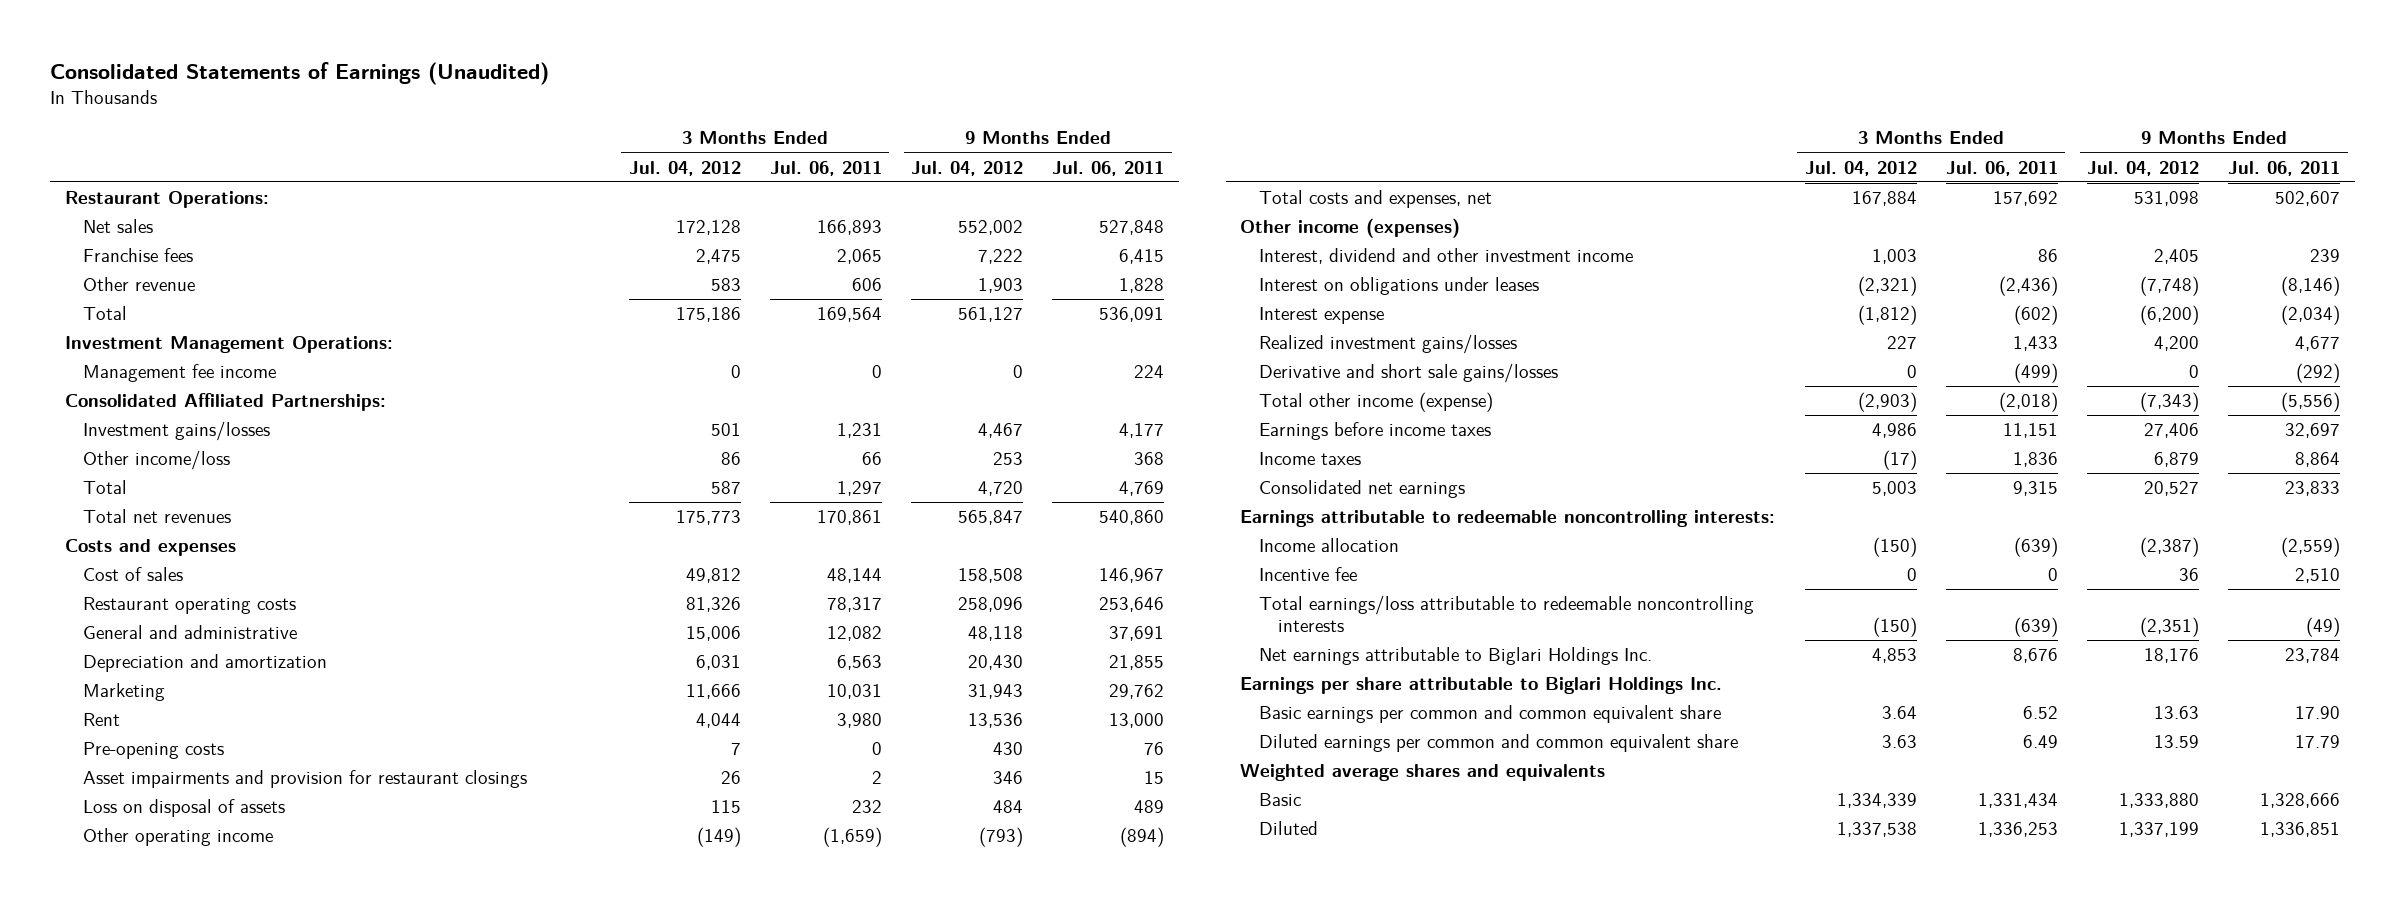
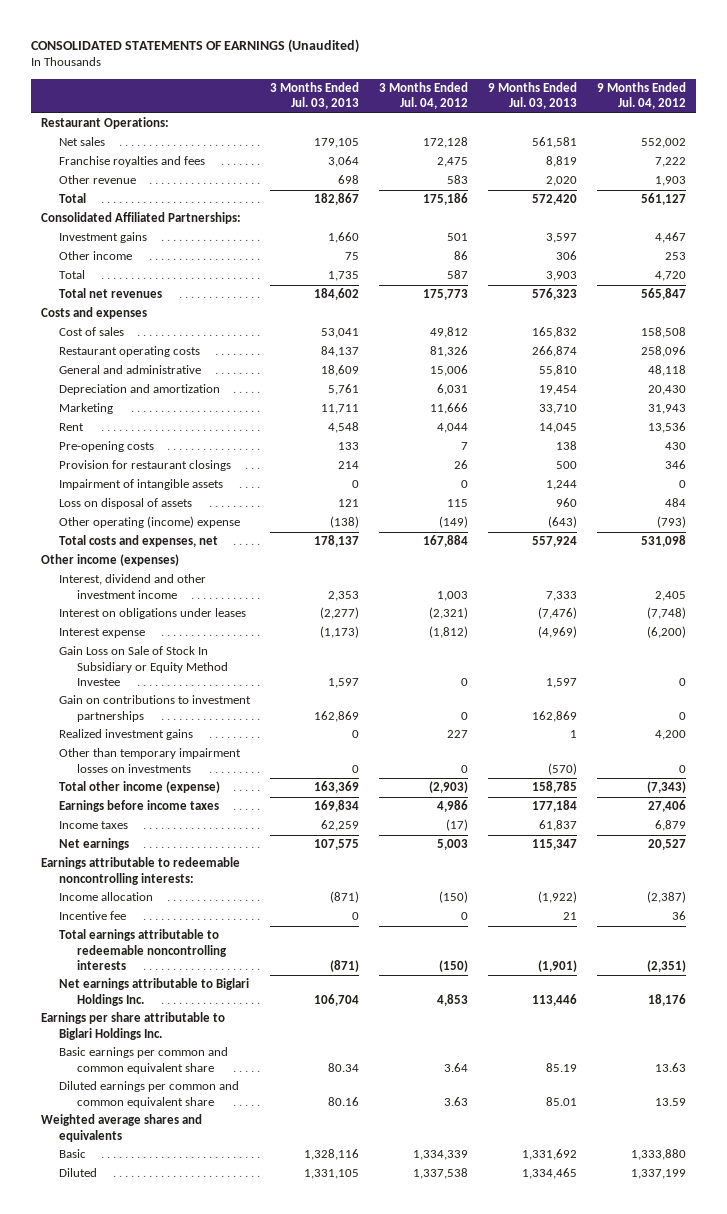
[49,62,549,86] Consolidated Statements of Earnings (Unaudited) -> [30,38,359,53] CONSOLIDATED STATEMENTS OF EARNINGS (Unaudited)
[769,160,882,176] Jul. 06, 2011 -> none
[1052,160,1165,176] Jul. 06, 2011 -> none
none -> [269,82,359,110] 3 Months Ended Jul. 03, 2013
none -> [488,82,578,110] 9 Months Ended Jul. 03, 2013
[83,248,194,263] Franchise fees -> [58,156,205,168] Franchise royalties and fees
[64,336,393,354] Investment Management Operations: -> none
[83,364,277,383] Management fee income -> none
[83,421,271,442] Investment gains/losses -> [58,232,147,244] Investment gains
[83,450,231,471] Other income/loss -> [58,251,132,261] Other income
[83,770,528,789] Asset impairments and provision for restaurant closings -> [58,460,231,472] Provision for restaurant closings
none -> [58,479,223,491] Impairment of intangible assets
[83,828,274,847] Other operating income -> [58,516,240,529] Other operating (income) expense
[1259,363,1559,384] Derivative and short sale gains/losses -> none
none -> [58,646,228,686] Gain Loss on Sale of Stock In Subsidiary or Equity Method Investee
none -> [58,695,251,722] Gain on contributions to investment partnerships
[1259,334,1518,355] Realized investment gains/losses -> [58,729,193,741] Realized investment gains
none -> [58,748,241,773] Other than temporary impairment losses on investments
[1259,480,1466,499] Consolidated net earnings -> [58,838,129,851] Net earnings
[1259,595,1755,632] Total earnings/loss attributable to redeemable noncontrolling interests -> [58,929,227,970] Total earnings attributable to redeemable noncontrolling interests

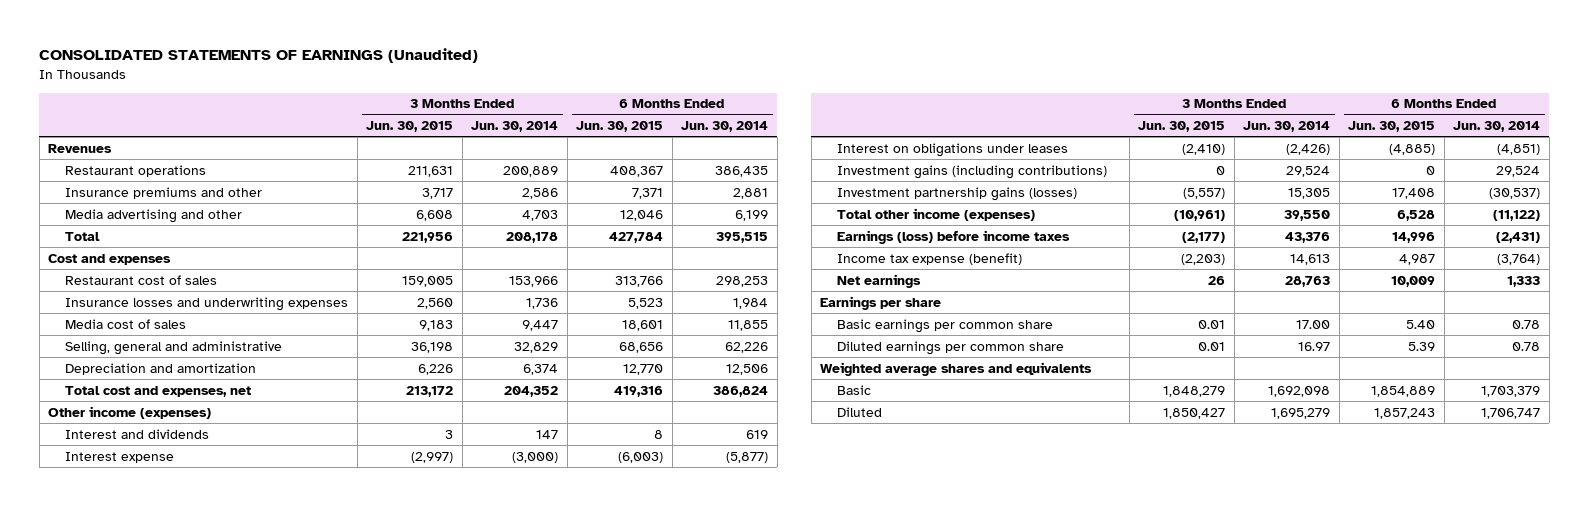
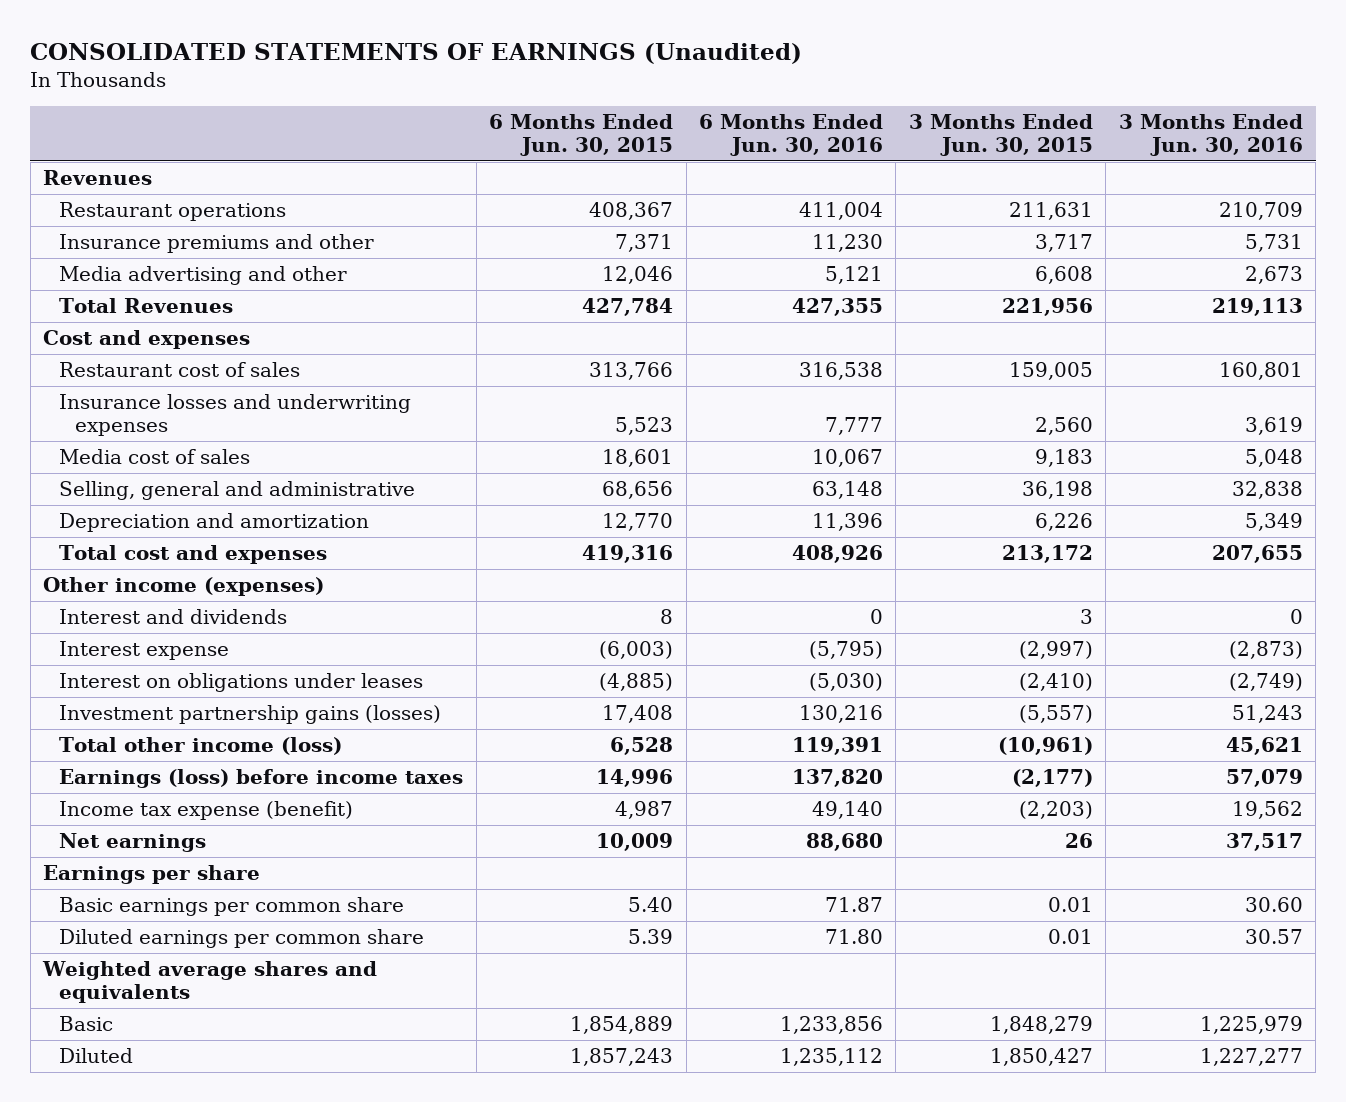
[471,120,559,132] Jun. 30, 2014 -> none
[681,120,769,132] Jun. 30, 2014 -> none
none -> [699,114,884,156] 6 Months Ended Jun. 30, 2016
none -> [1118,114,1303,156] 3 Months Ended Jun. 30, 2016
[65,231,101,241] Total -> [59,298,234,314] Total Revenues
[65,385,252,397] Total cost and expenses, net -> [59,545,328,565] Total cost and expenses
[837,164,1108,179] Investment gains (including contributions) -> none
[837,207,1036,221] Total other income (expenses) -> [59,737,343,756] Total other income (loss)

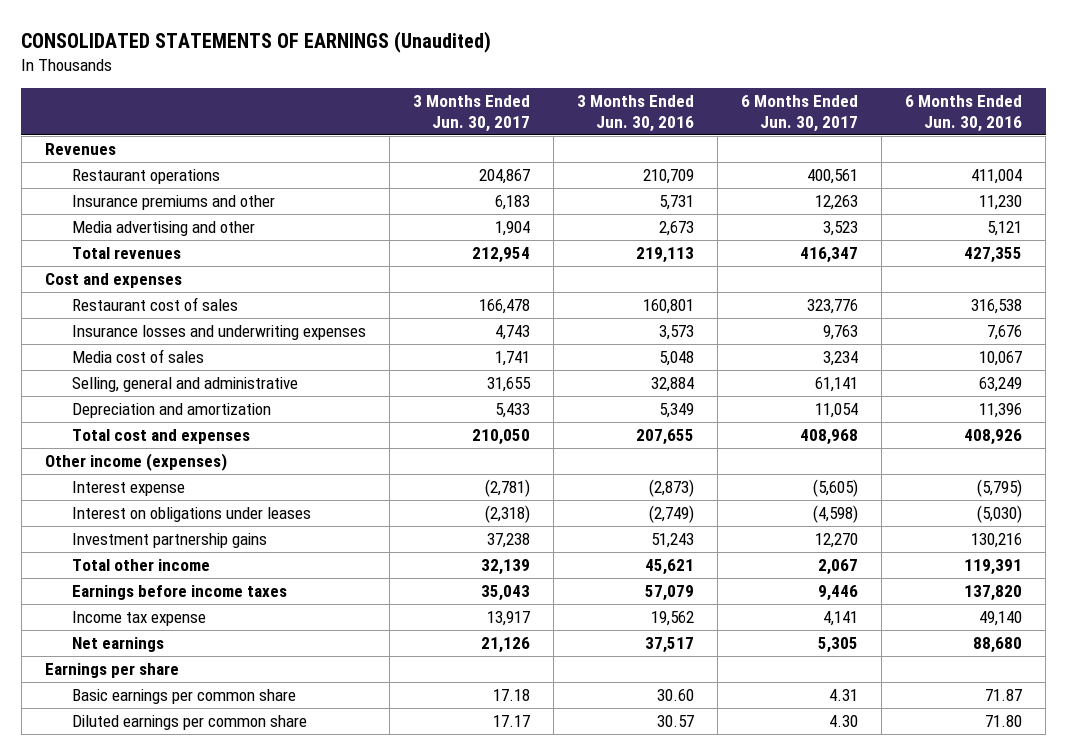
[489,114,674,156] 6 Months Ended Jun. 30, 2015 -> none
[908,114,1093,156] 3 Months Ended Jun. 30, 2015 -> none
none -> [413,95,531,133] 3 Months Ended Jun. 30, 2017
none -> [741,95,859,133] 6 Months Ended Jun. 30, 2017
[59,298,234,314] Total Revenues -> [72,247,182,260] Total revenues
[825,416,884,435] 7,777 -> [987,325,1023,341] 7,676
[1244,416,1303,435] 3,619 -> [659,325,695,341] 3,573
[812,481,884,500] 63,148 -> [979,377,1023,393] 63,249
[1231,481,1303,500] 32,838 -> [651,377,695,393] 32,884
[59,609,288,625] Interest and dividends -> none
[59,705,442,725] Investment partnership gains (losses) -> [72,533,268,549] Investment partnership gains
[59,737,343,756] Total other income (loss) -> [72,559,211,572] Total other income
[59,769,464,789] Earnings (loss) before income taxes -> [72,585,288,601] Earnings before income taxes
[59,801,354,821] Income tax expense (benefit) -> [72,611,207,627] Income tax expense
[42,961,378,1003] Weighted average shares and equivalents -> none
[59,1016,114,1032] Basic -> none
[59,1048,134,1064] Diluted -> none

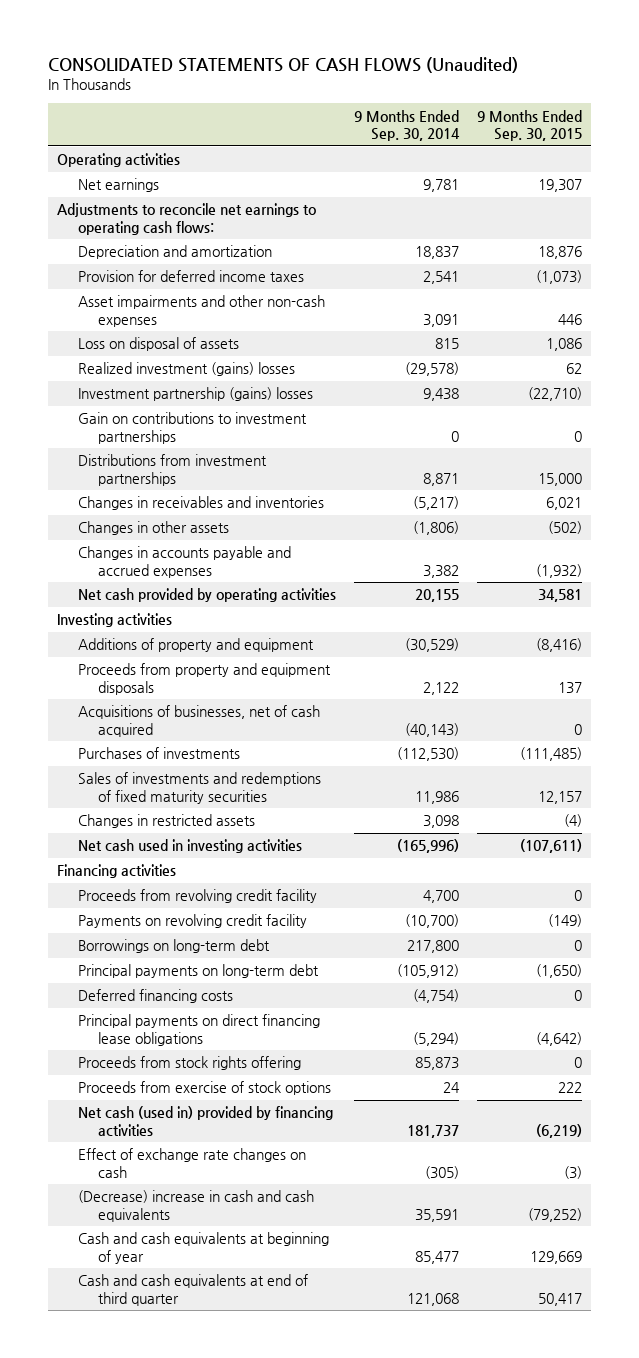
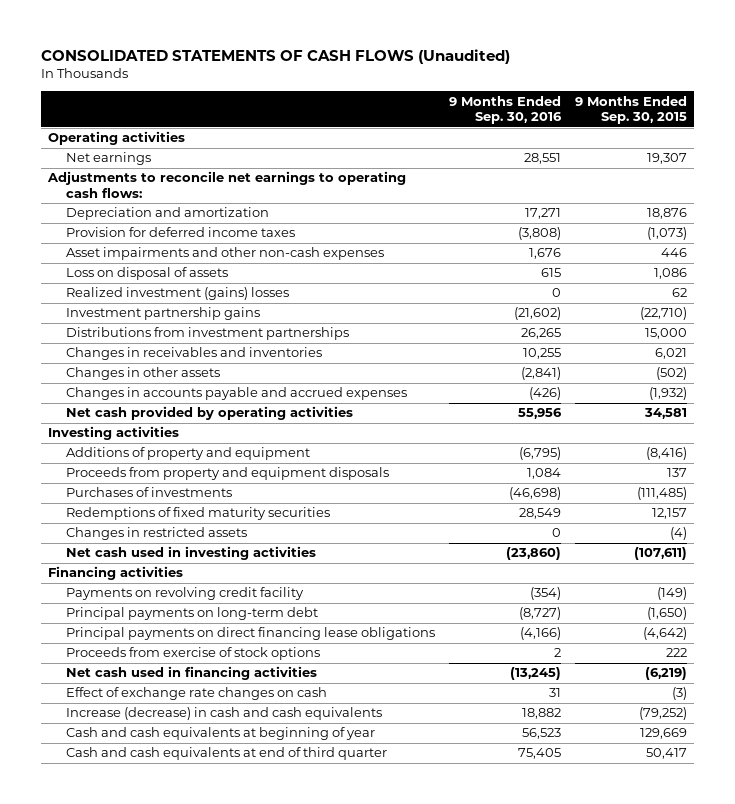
[353,109,460,142] 9 Months Ended Sep. 30, 2014 -> none
none -> [449,95,563,125] 9 Months Ended Sep. 30, 2016
[77,412,307,445] Gain on contributions to investment partnerships -> none
[77,387,313,402] Investment partnership (gains) losses -> [66,307,261,321] Investment partnership gains
[77,705,320,738] Acquisitions of businesses, net of cash acquired -> none
[77,772,321,805] Sales of investments and redemptions of fixed maturity securities -> [66,507,331,521] Redemptions of fixed maturity securities
[77,889,317,904] Proceeds from revolving credit facility -> none
[77,939,270,954] Borrowings on long-term debt -> none
[77,989,233,1004] Deferred financing costs -> none
[77,1056,301,1071] Proceeds from stock rights offering -> none
[77,1106,333,1137] Net cash (used in) provided by financing activities -> [66,666,318,681] Net cash used in financing activities
[77,1190,314,1223] (Decrease) increase in cash and cash equivalents -> [66,707,383,721] Increase (decrease) in cash and cash equivalents

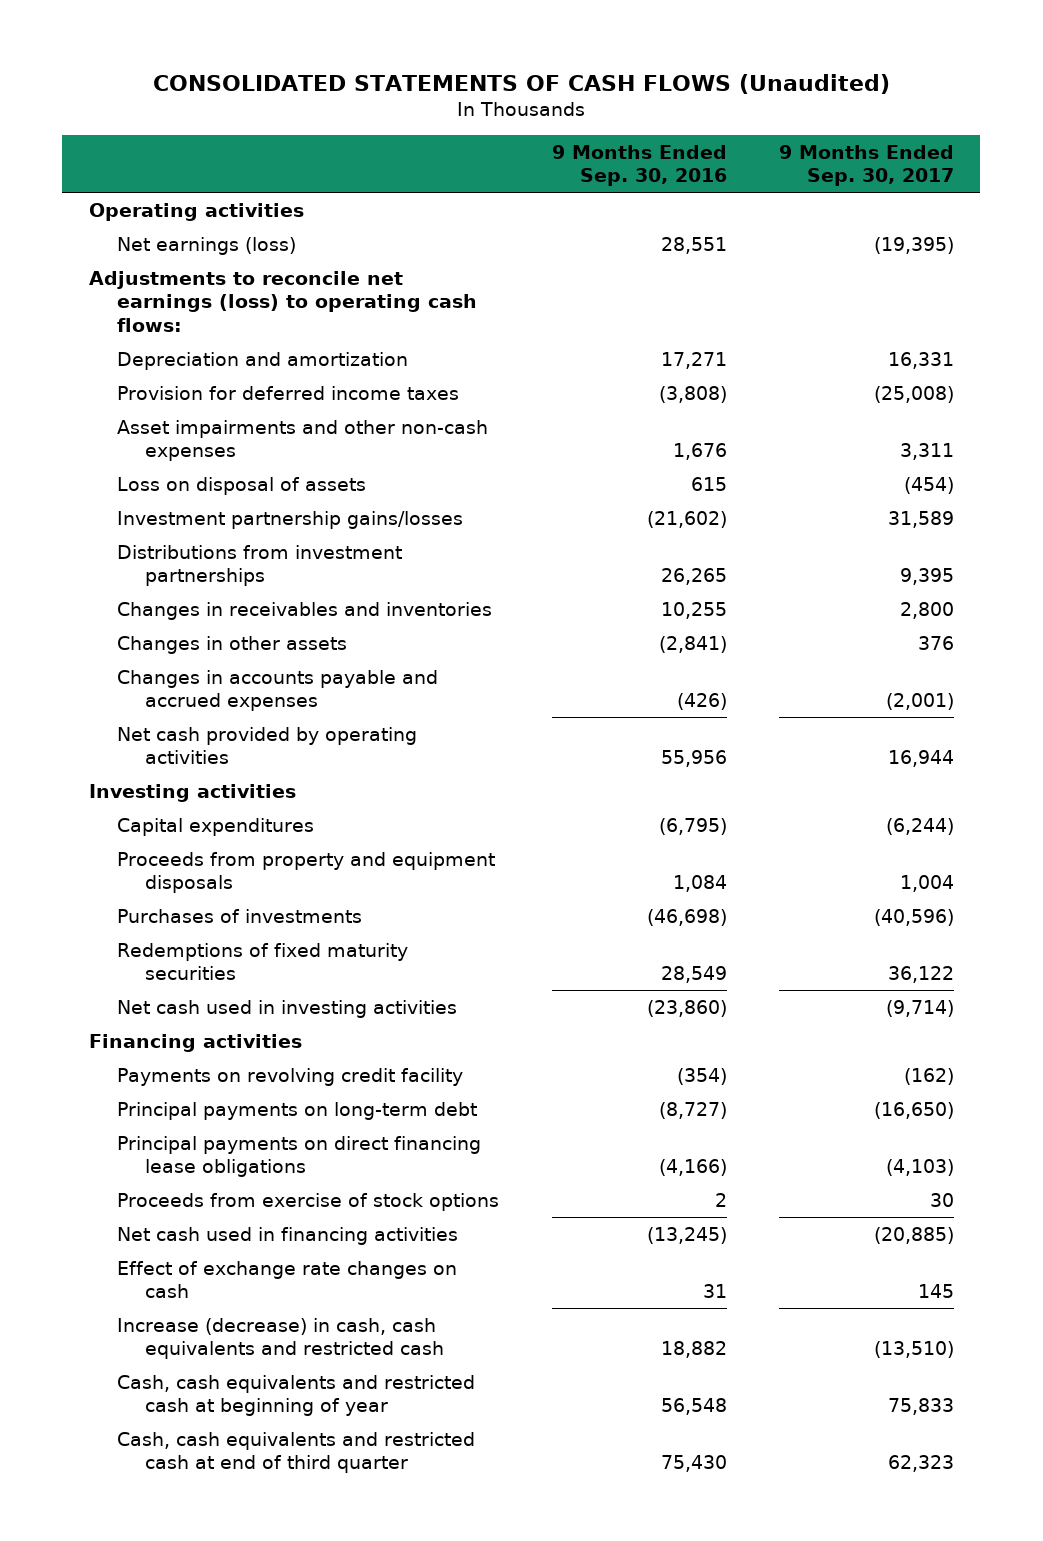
[575,95,688,125] 9 Months Ended Sep. 30, 2015 -> none
none -> [779,144,955,187] 9 Months Ended Sep. 30, 2017
[66,152,152,166] Net earnings -> [116,236,296,255] Net earnings (loss)
[47,171,407,198] Adjustments to reconcile net earnings to operating cash flows: -> [88,270,477,332] Adjustments to reconcile net earnings (loss) to operating cash flows:
[66,287,290,301] Realized investment (gains) losses -> none
[66,307,261,321] Investment partnership gains -> [116,510,463,529] Investment partnership gains/losses
[66,447,311,461] Additions of property and equipment -> [116,817,314,836] Capital expenditures
[66,527,248,541] Changes in restricted assets -> none
[66,707,383,721] Increase (decrease) in cash and cash equivalents -> [116,1317,445,1360] Increase (decrease) in cash, cash equivalents and restricted cash
[66,727,376,741] Cash and cash equivalents at beginning of year -> [116,1374,475,1417] Cash, cash equivalents and restricted cash at beginning of year
[522,728,562,740] 56,523 -> [660,1398,727,1416] 56,548
[66,747,388,761] Cash and cash equivalents at end of third quarter -> [116,1431,475,1474] Cash, cash equivalents and restricted cash at end of third quarter
[518,748,562,760] 75,405 -> [660,1455,727,1473] 75,430

